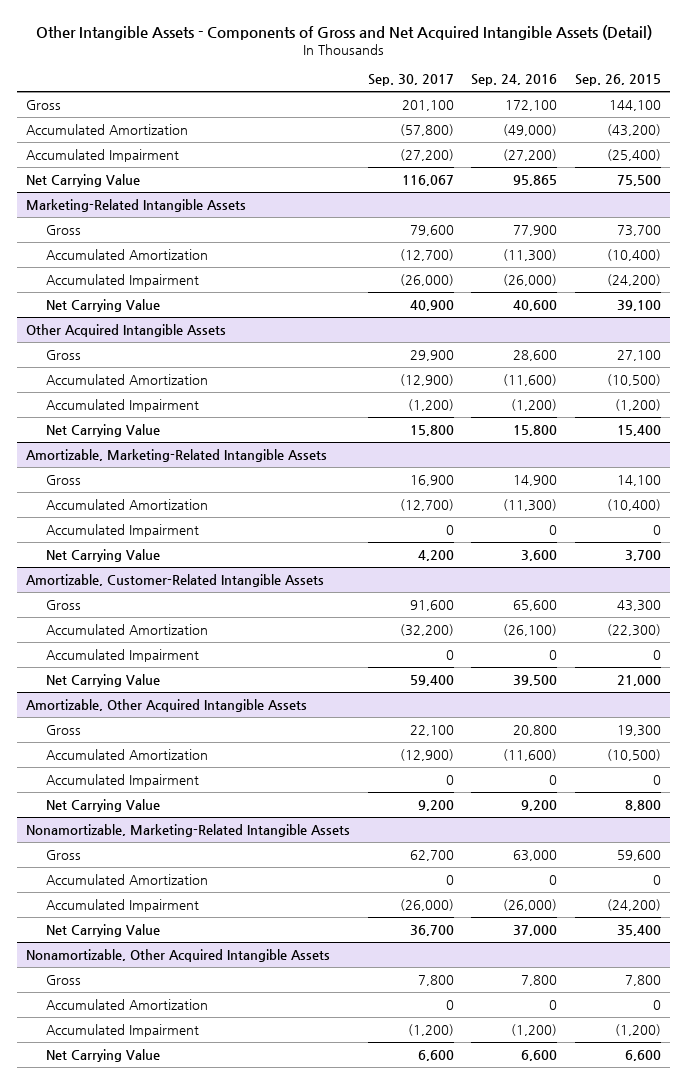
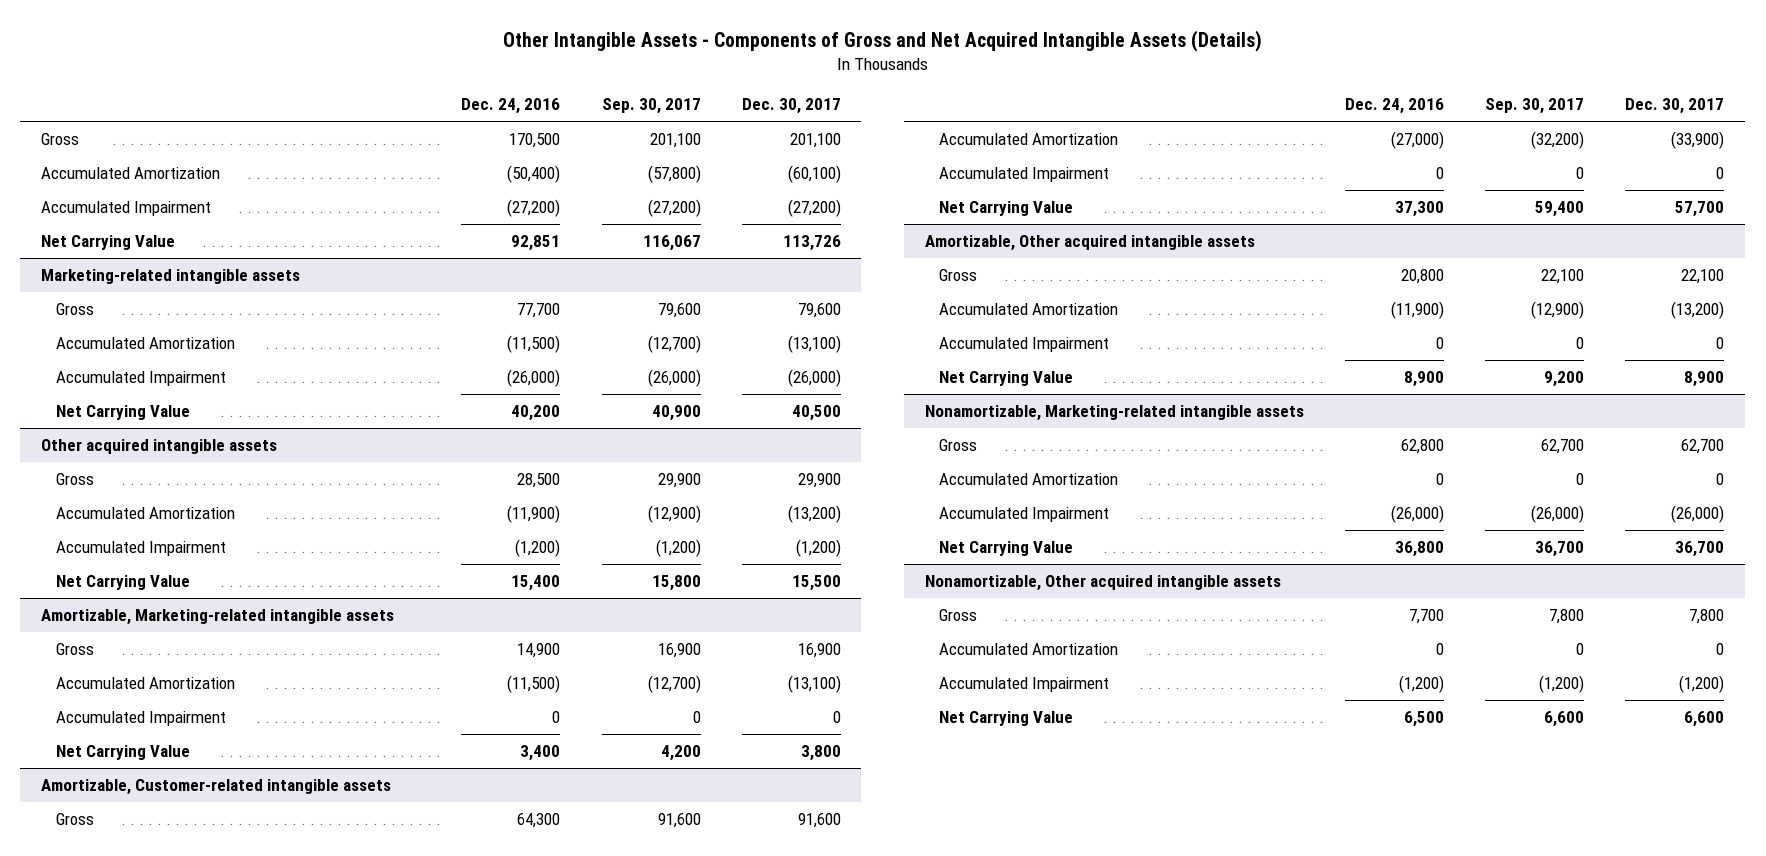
[35,24,652,40] Other Intangible Assets - Components of Gross and Net Acquired Intangible Assets (Detail) -> [502,29,1262,52] Other Intangible Assets - Components of Gross and Net Acquired Intangible Assets (Details)
[471,74,558,87] Sep. 24, 2016 -> none
[575,74,662,87] Sep. 26, 2015 -> none
none -> [461,98,561,115] Dec. 24, 2016
none -> [741,98,841,115] Dec. 30, 2017
[26,198,247,212] Marketing-Related Intangible Assets -> [41,269,301,285] Marketing-related intangible assets
[26,323,227,337] Other Acquired Intangible Assets -> [41,439,278,455] Other acquired intangible assets
[26,448,328,462] Amortizable, Marketing-Related Intangible Assets -> [41,609,395,626] Amortizable, Marketing-related intangible assets
[26,573,325,587] Amortizable, Customer-Related Intangible Assets -> [41,779,392,796] Amortizable, Customer-related intangible assets
[26,698,308,712] Amortizable, Other Acquired Intangible Assets -> [924,235,1255,252] Amortizable, Other acquired intangible assets
[26,823,351,837] Nonamortizable, Marketing-Related Intangible Assets -> [924,405,1304,422] Nonamortizable, Marketing-related intangible assets
[26,948,331,962] Nonamortizable, Other Acquired Intangible Assets -> [924,575,1281,592] Nonamortizable, Other acquired intangible assets

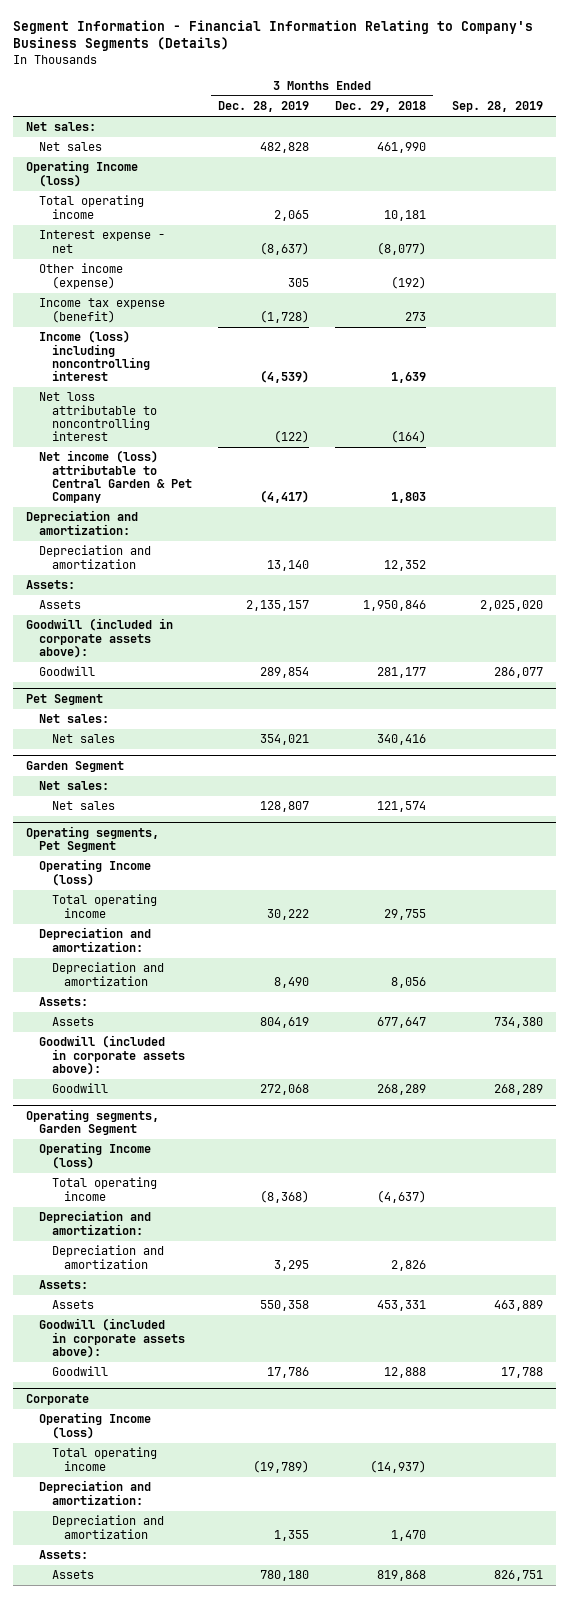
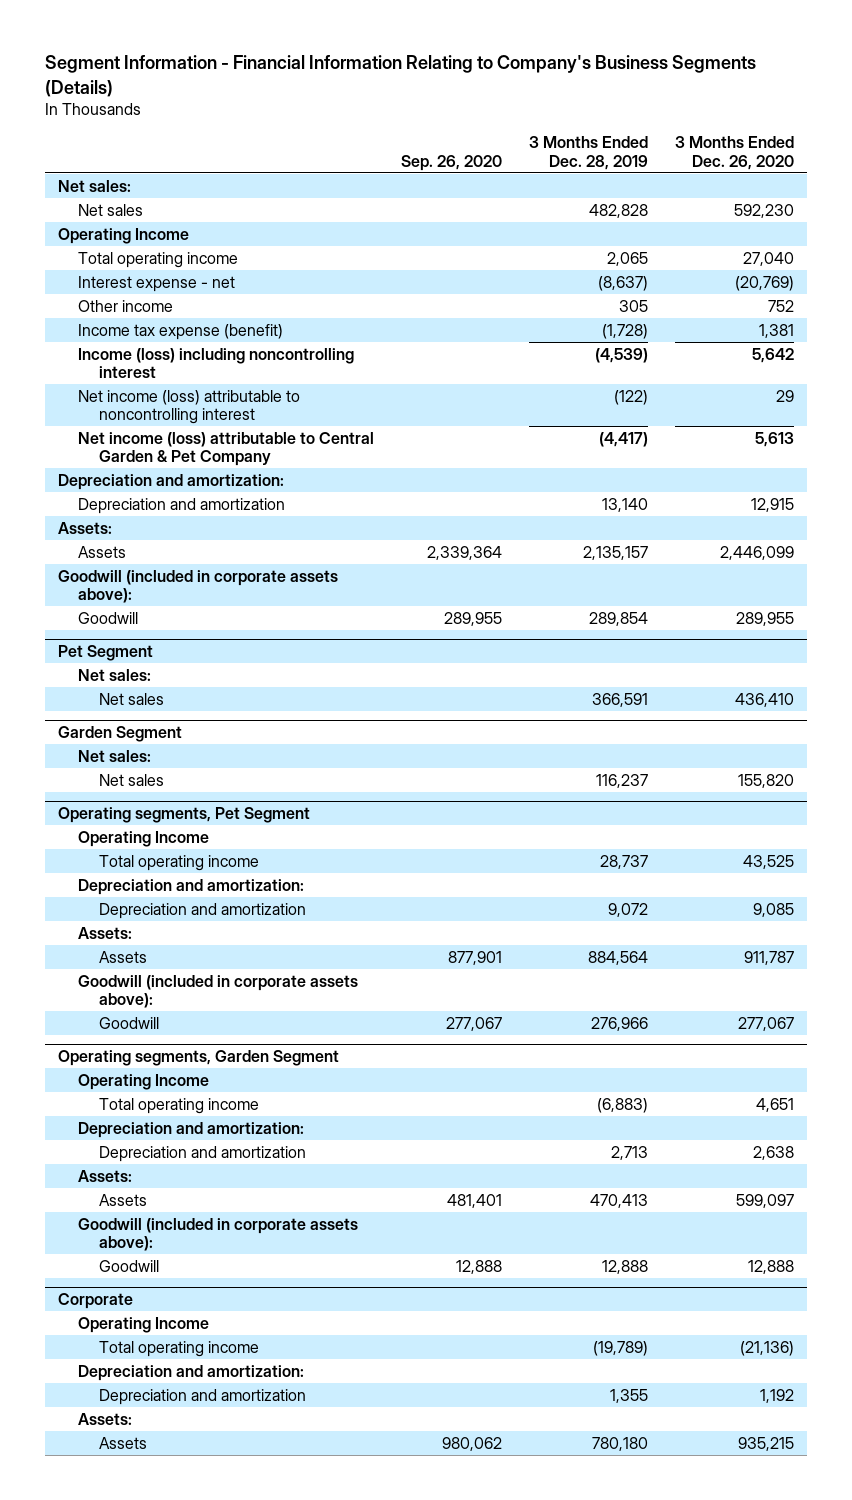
[335,101,427,113] Dec. 29, 2018 -> none
[452,101,544,113] Sep. 28, 2019 -> none
none -> [401,154,503,171] Sep. 26, 2020
none -> [674,136,794,170] 3 Months Ended Dec. 26, 2020
[26,160,139,187] Operating Income (loss) -> [58,227,190,244] Operating Income
[38,263,123,289] Other income (expense) -> [78,299,174,312] Other income
[38,392,157,441] Net loss attributable to noncontrolling interest -> [78,389,301,424] Net income (loss) attributable to noncontrolling interest
[259,734,309,746] 354,021 -> [592,692,649,707] 366,591
[259,801,309,813] 128,807 -> [596,773,649,788] 116,237
[38,859,151,886] Operating Income (loss) -> [78,830,210,847] Operating Income
[266,908,309,920] 30,222 -> [600,854,649,869] 28,737
[273,976,309,988] 8,490 -> [608,902,649,917] 9,072
[259,1017,309,1029] 804,619 -> [588,950,649,965] 884,564
[259,1084,309,1096] 272,068 -> [591,1016,649,1031] 276,966
[38,1142,151,1169] Operating Income (loss) -> [78,1073,210,1090] Operating Income
[259,1189,309,1203] (8,368) -> [597,1097,649,1113] (6,883)
[273,1259,309,1271] 3,295 -> [611,1145,649,1160] 2,713
[259,1300,309,1312] 550,358 -> [590,1193,649,1208] 470,413
[266,1367,309,1379] 17,786 -> [602,1259,649,1274] 12,888
[38,1412,151,1439] Operating Income (loss) -> [78,1316,210,1333] Operating Income

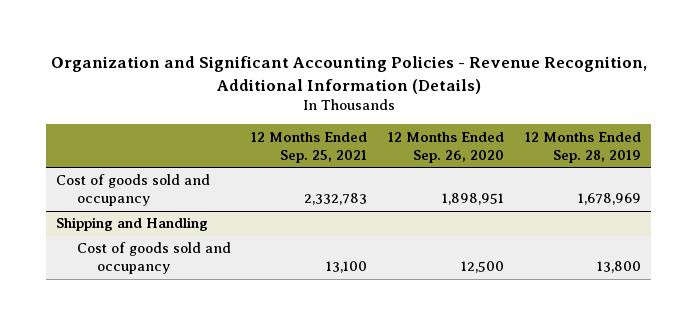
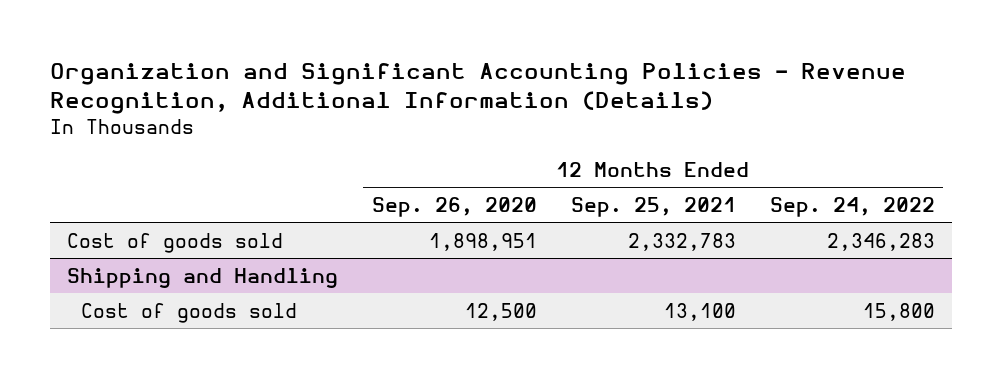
[525,131,642,163] 12 Months Ended Sep. 28, 2019 -> none
none -> [769,196,935,217] Sep. 24, 2022
[56,174,211,207] Cost of goods sold and occupancy -> [66,232,283,253] Cost of goods sold
[76,242,231,275] Cost of goods sold and occupancy -> [81,302,298,323] Cost of goods sold

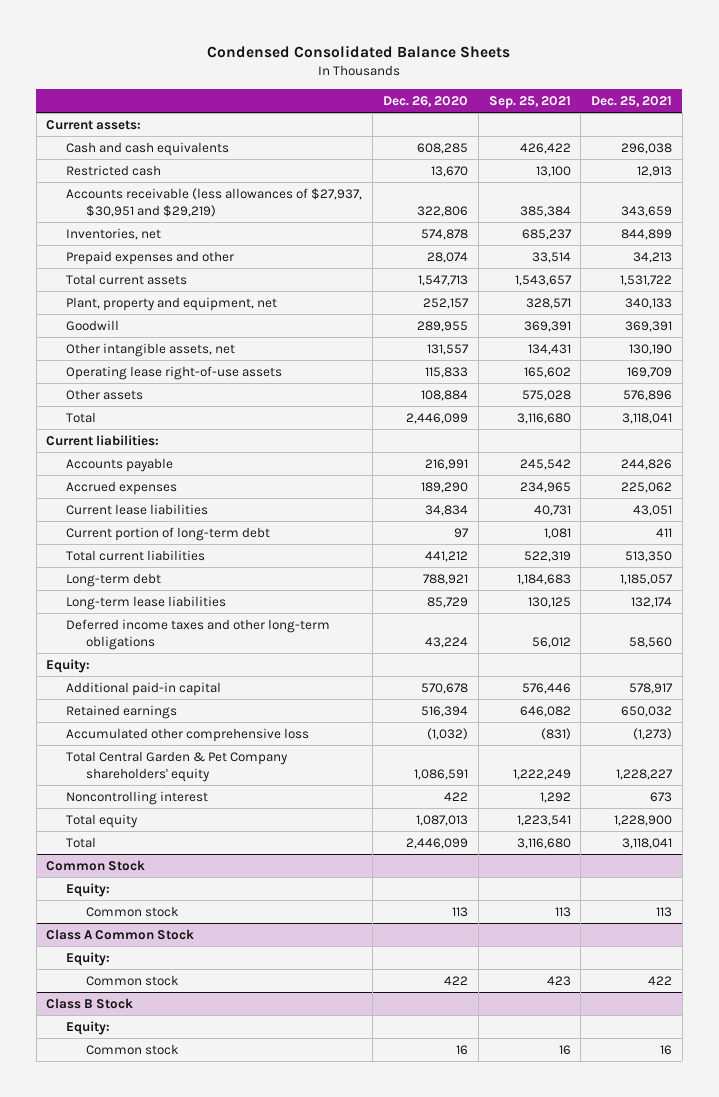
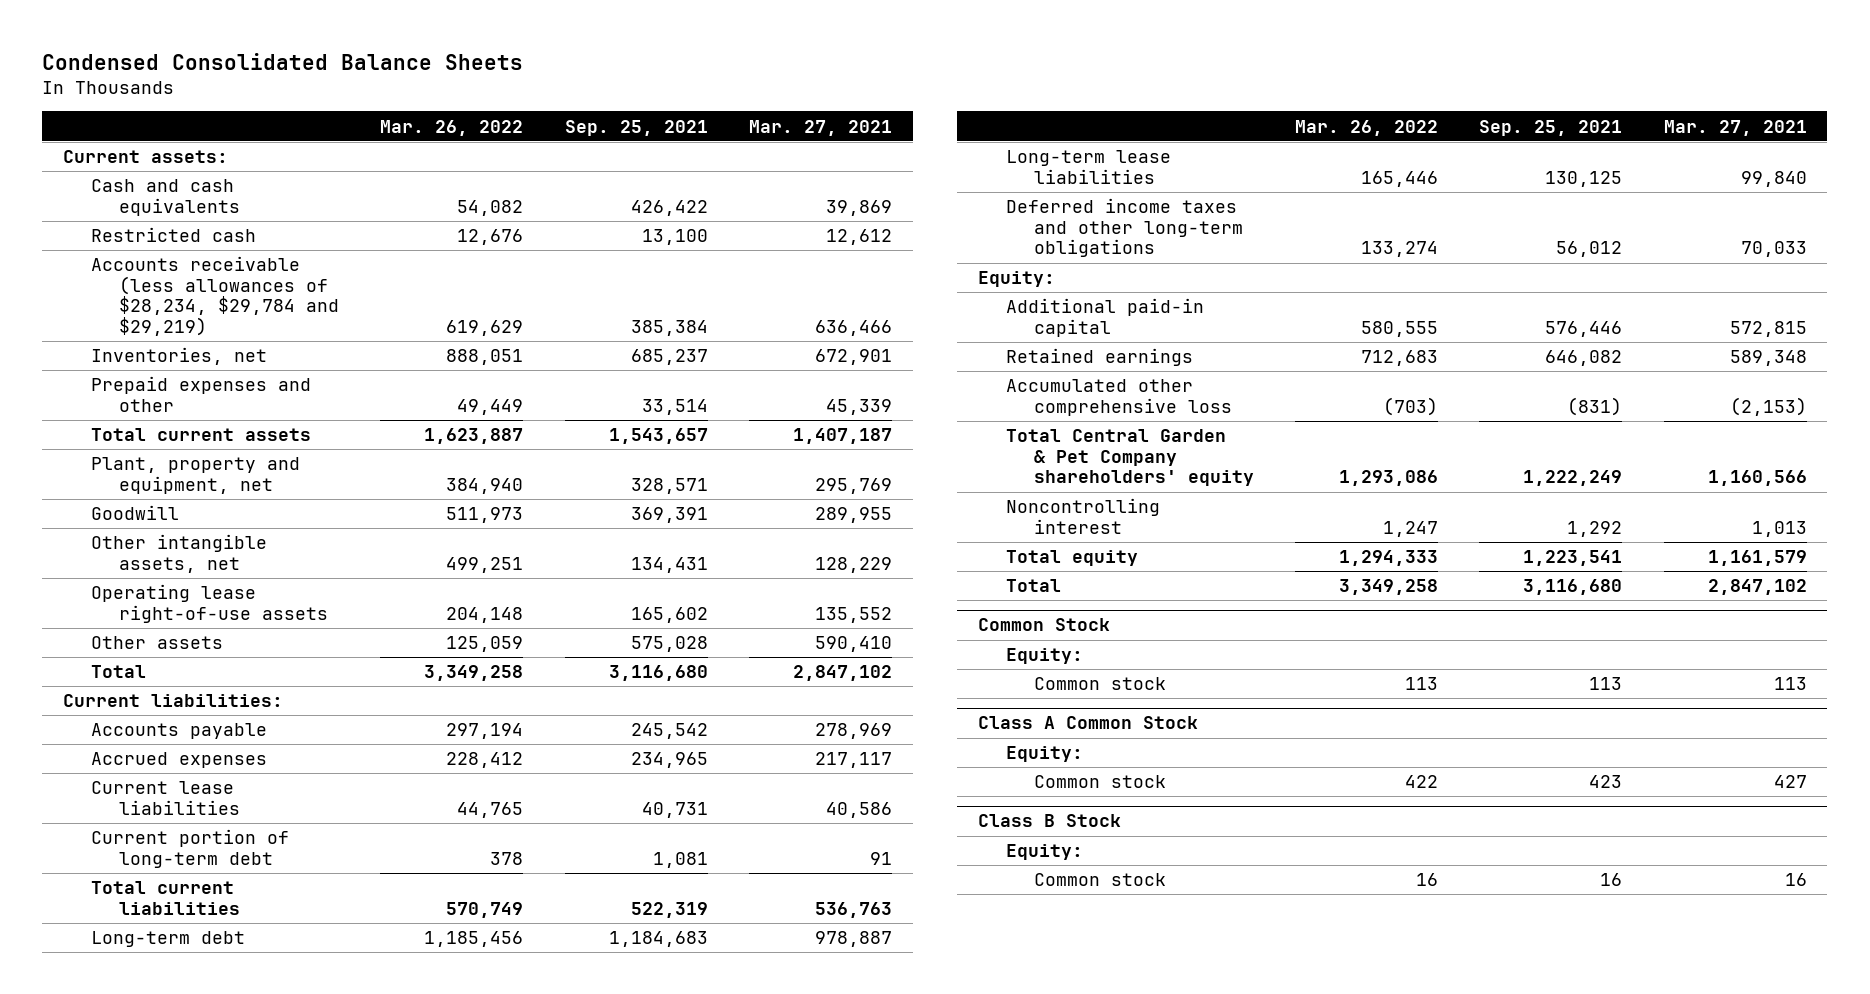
[382,95,468,107] Dec. 26, 2020 -> none
[591,95,673,107] Dec. 25, 2021 -> none
none -> [380,119,524,136] Mar. 26, 2022
none -> [748,119,892,136] Mar. 27, 2021
[66,187,363,217] Accounts receivable (less allowances of $27,937, $30,951 and $29,219) -> [91,256,340,336] Accounts receivable (less allowances of $28,234, $29,784 and $29,219)

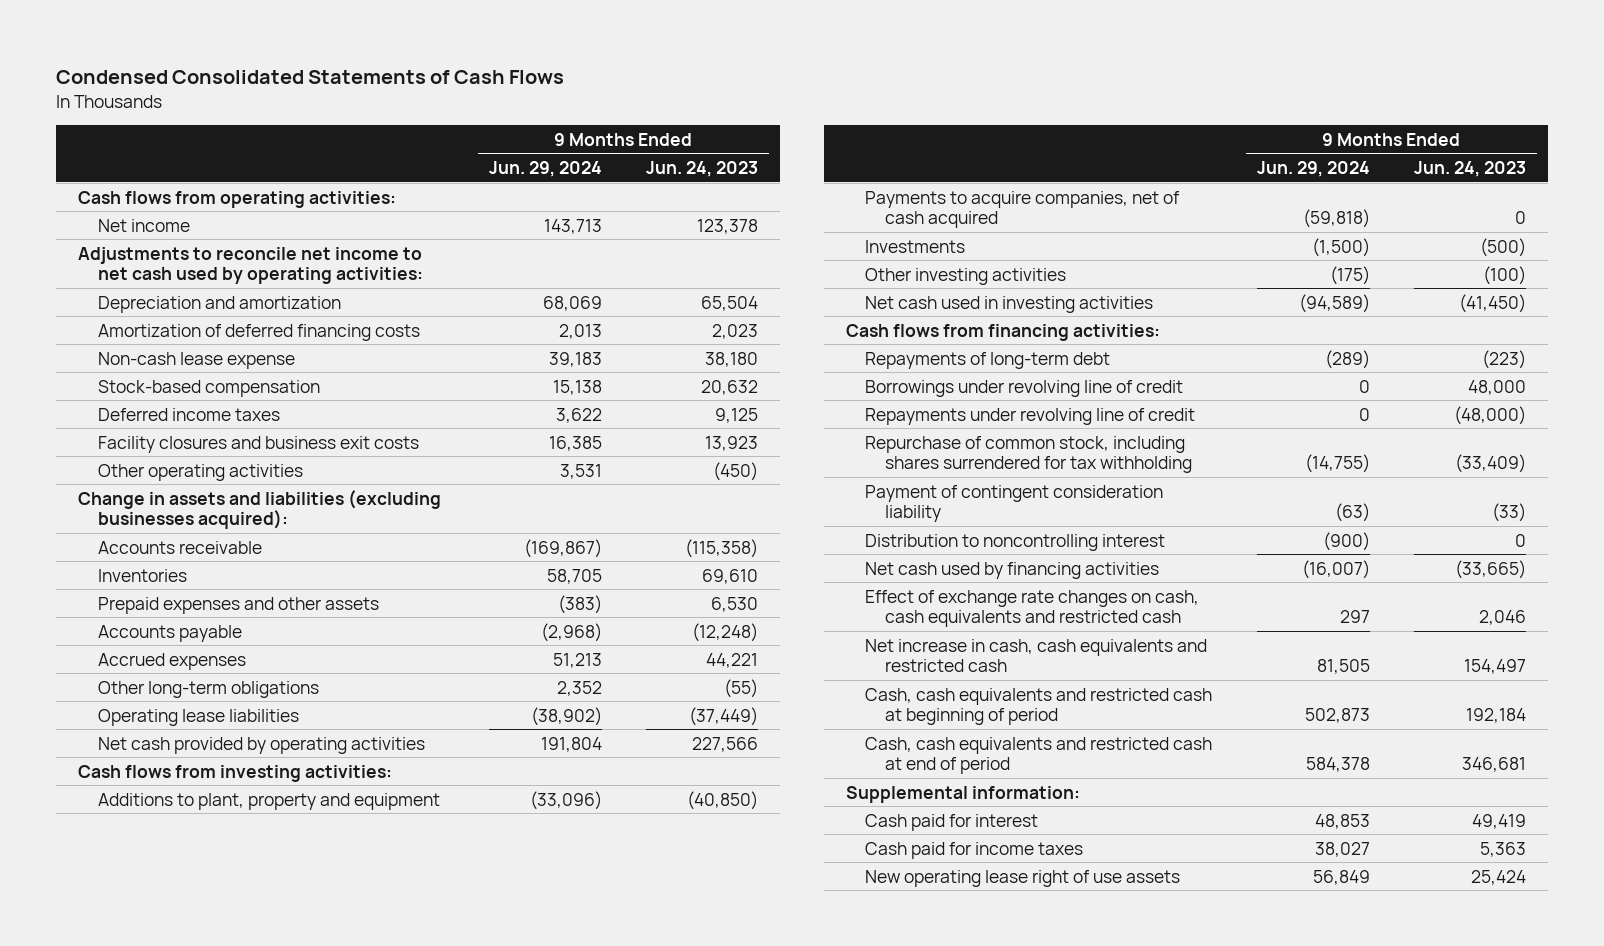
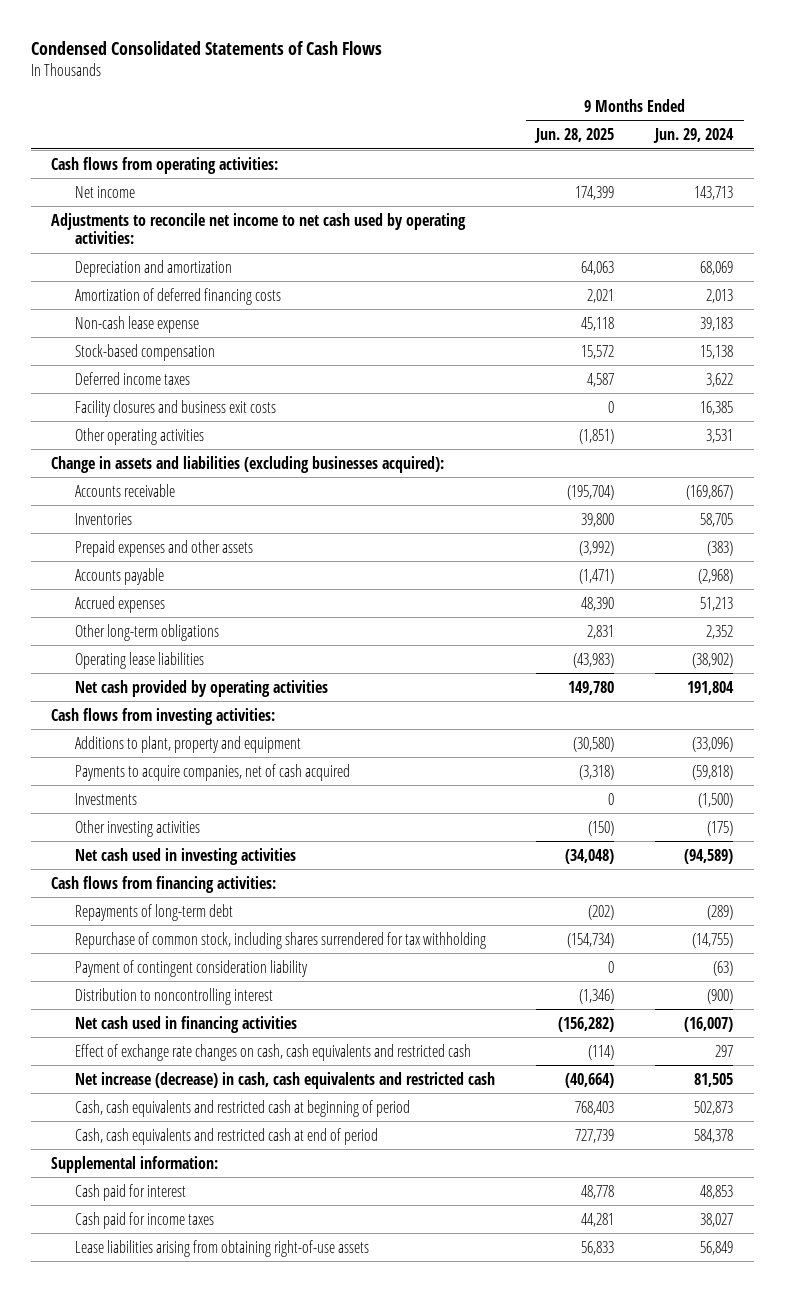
[646,160,759,177] Jun. 24, 2023 -> none
none -> [534,128,615,144] Jun. 28, 2025
[865,379,1184,397] Borrowings under revolving line of credit -> none
[865,407,1196,425] Repayments under revolving line of credit -> none
[865,561,1160,579] Net cash used by financing activities -> [74,1015,297,1033] Net cash used in financing activities
[865,638,1208,673] Net increase in cash, cash equivalents and restricted cash -> [74,1071,495,1089] Net increase (decrease) in cash, cash equivalents and restricted cash
[865,869,1181,887] New operating lease right of use assets -> [74,1239,369,1257] Lease liabilities arising from obtaining right-of-use assets

